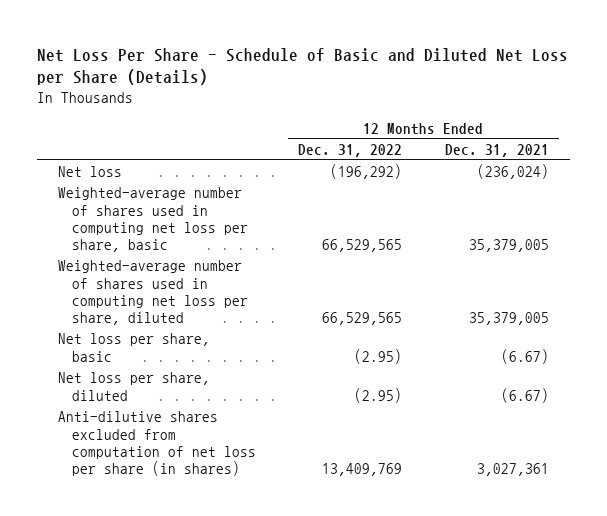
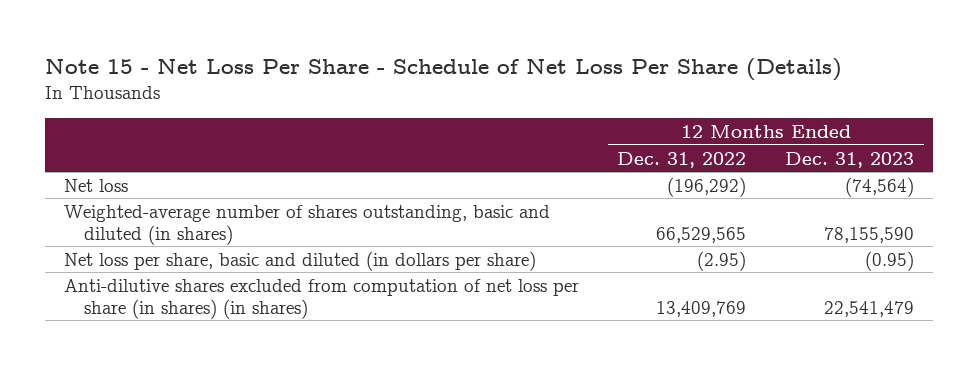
[36,47,568,86] Net Loss Per Share - Schedule of Basic and Diluted Net Loss per Share (Details) -> [44,57,842,81] Note 15 - Net Loss Per Share - Schedule of Net Loss Per Share (Details)
[444,144,549,158] Dec. 31, 2021 -> none
none -> [785,151,915,168] Dec. 31, 2023
[57,260,248,325] Weighted-average number of shares used in computing net loss per share, diluted -> none
[57,372,210,401] Net loss per share, diluted -> none
[57,187,248,252] Weighted-average number of shares used in computing net loss per share, basic -> [63,204,550,245] Weighted-average number of shares outstanding, basic and diluted (in shares)
[57,333,210,362] Net loss per share, basic -> [63,250,536,271] Net loss per share, basic and diluted (in dollars per share)
[57,411,256,476] Anti-dilutive shares excluded from computation of net loss per share (in shares) -> [63,278,579,319] Anti-dilutive shares excluded from computation of net loss per share (in shares) (in shares)

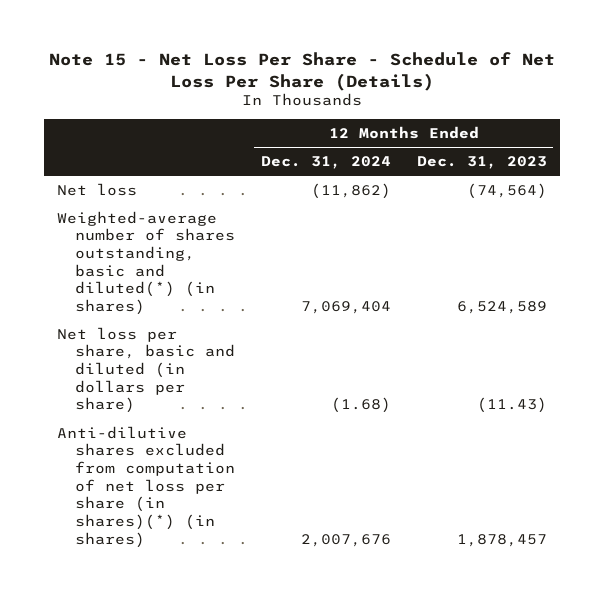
[617,151,747,168] Dec. 31, 2022 -> none
none -> [260,155,391,169] Dec. 31, 2024
[63,204,550,245] Weighted-average number of shares outstanding, basic and diluted (in shares) -> [56,210,235,316] Weighted-average number of shares outstanding, basic and diluted(*) (in shares)
[824,226,915,243] 78,155,590 -> [456,301,547,315] 6,524,589
[865,250,915,271] (0.95) -> [476,397,547,414] (11.43)
[63,278,579,319] Anti-dilutive shares excluded from computation of net loss per share (in shares) (in shares) -> [56,425,235,548] Anti-dilutive shares excluded from computation of net loss per share (in shares)(*) (in shares)
[824,300,915,317] 22,541,479 -> [456,533,547,547] 1,878,457

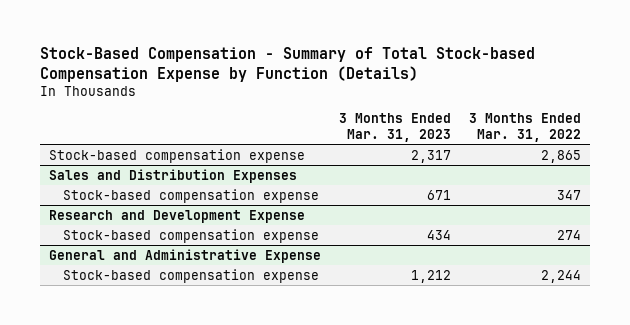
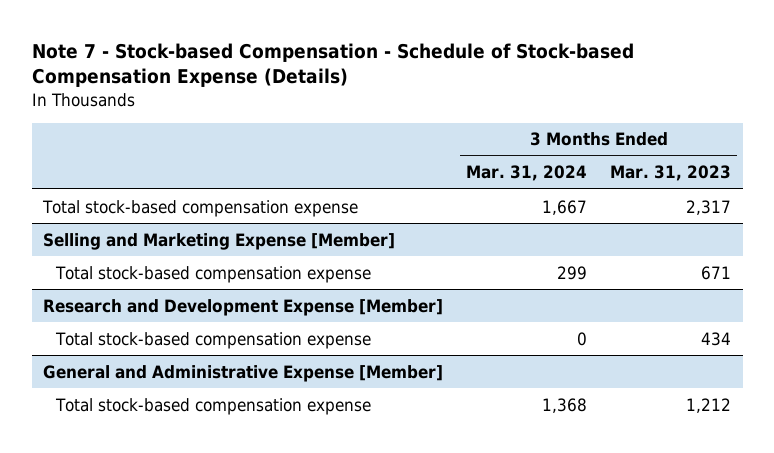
[39,47,535,82] Stock-Based Compensation - Summary of Total Stock-based Compensation Expense by Function (Details) -> [31,42,634,88] Note 7 - Stock-based Compensation - Schedule of Stock-based Compensation Expense (Details)
[469,112,582,142] 3 Months Ended Mar. 31, 2022 -> none
none -> [466,165,588,182] Mar. 31, 2024
[48,168,297,183] Sales and Distribution Expenses -> none
[48,148,305,163] Stock-based compensation expense -> [42,199,359,217] Total stock-based compensation expense
none -> [43,232,396,250] Selling and Marketing Expense [Member]
[62,188,319,203] Stock-based compensation expense -> [54,265,371,283] Total stock-based compensation expense
[48,209,305,223] Research and Development Expense -> [43,298,444,316] Research and Development Expense [Member]
[62,228,319,243] Stock-based compensation expense -> [54,331,371,349] Total stock-based compensation expense
[48,248,321,263] General and Administrative Expense -> [43,364,444,382] General and Administrative Expense [Member]
[62,268,319,283] Stock-based compensation expense -> [54,397,371,415] Total stock-based compensation expense

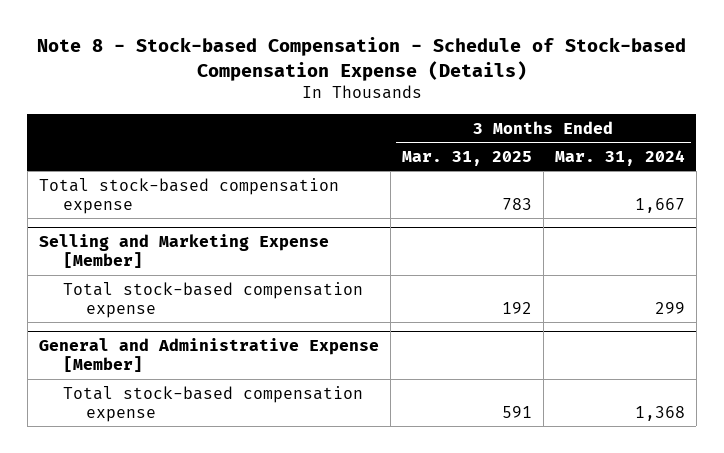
[31,42,634,88] Note 7 - Stock-based Compensation - Schedule of Stock-based Compensation Expense (Details) -> [36,36,686,81] Note 8 - Stock-based Compensation - Schedule of Stock-based Compensation Expense (Details)
[610,165,732,182] Mar. 31, 2023 -> none
none -> [401,150,532,166] Mar. 31, 2025
[43,298,444,316] Research and Development Expense [Member] -> none
[54,331,371,349] Total stock-based compensation expense -> none

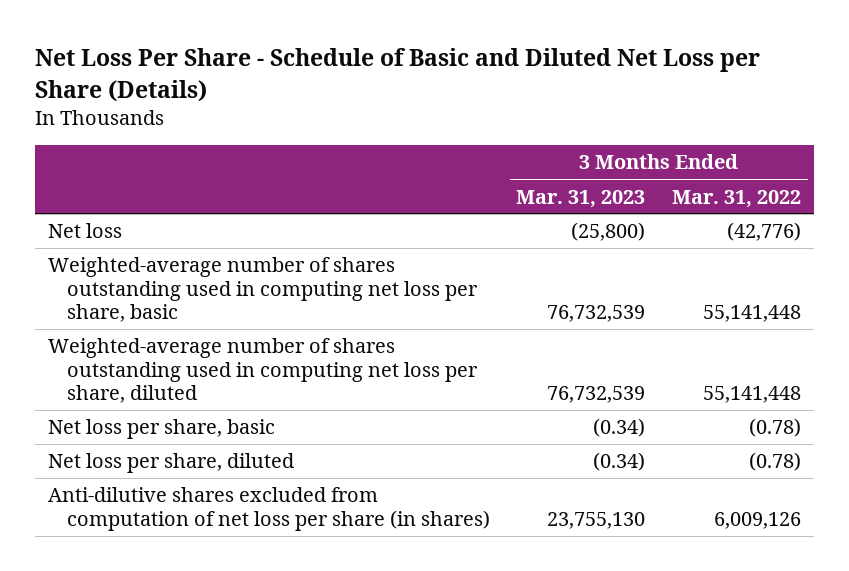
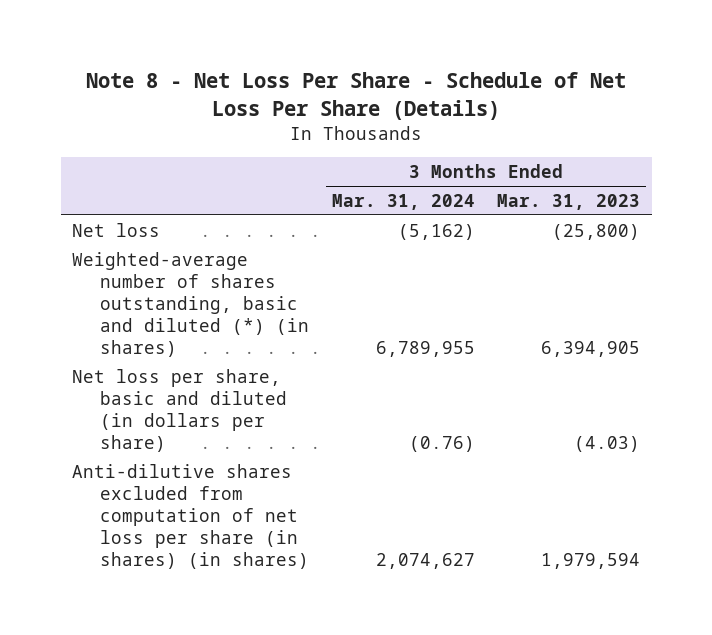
[35,48,761,102] Net Loss Per Share - Schedule of Basic and Diluted Net Loss per Share (Details) -> [86,72,627,120] Note 8 - Net Loss Per Share - Schedule of Net Loss Per Share (Details)
[671,189,801,208] Mar. 31, 2022 -> none
none -> [331,193,475,210] Mar. 31, 2024
[48,338,479,404] Weighted-average number of shares outstanding used in computing net loss per share, diluted -> none
[48,453,295,474] Net loss per share, diluted -> none
[48,257,479,323] Weighted-average number of shares outstanding used in computing net loss per share, basic -> [71,251,310,358] Weighted-average number of shares outstanding, basic and diluted (*) (in shares)
[547,305,646,323] 76,732,539 -> [541,341,641,358] 6,394,905
[48,419,276,440] Net loss per share, basic -> [71,368,288,453] Net loss per share, basic and diluted (in dollars per share)
[593,418,646,438] (0.34) -> [574,436,641,453] (4.03)
[48,487,491,531] Anti-dilutive shares excluded from computation of net loss per share (in shares) -> [71,463,310,570] Anti-dilutive shares excluded from computation of net loss per share (in shares) (in shares)
[547,511,646,529] 23,755,130 -> [541,553,641,570] 1,979,594

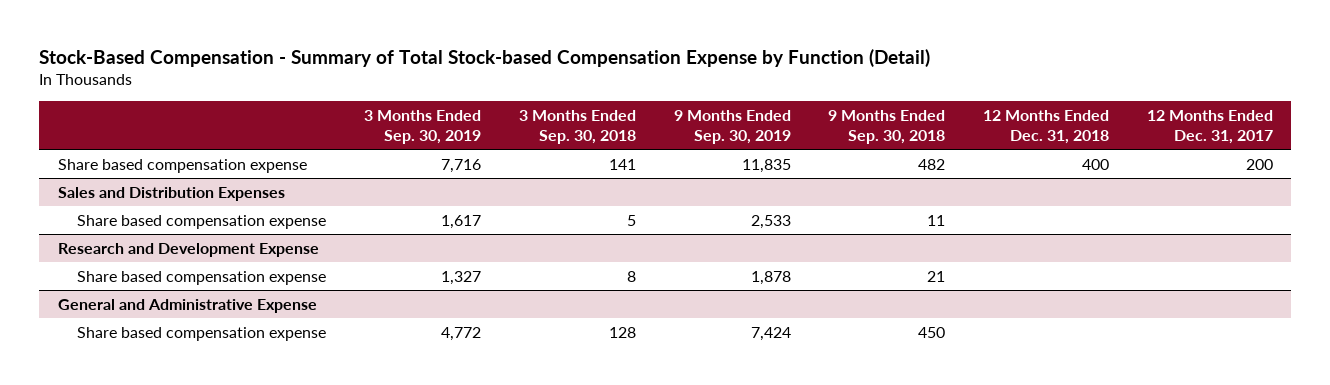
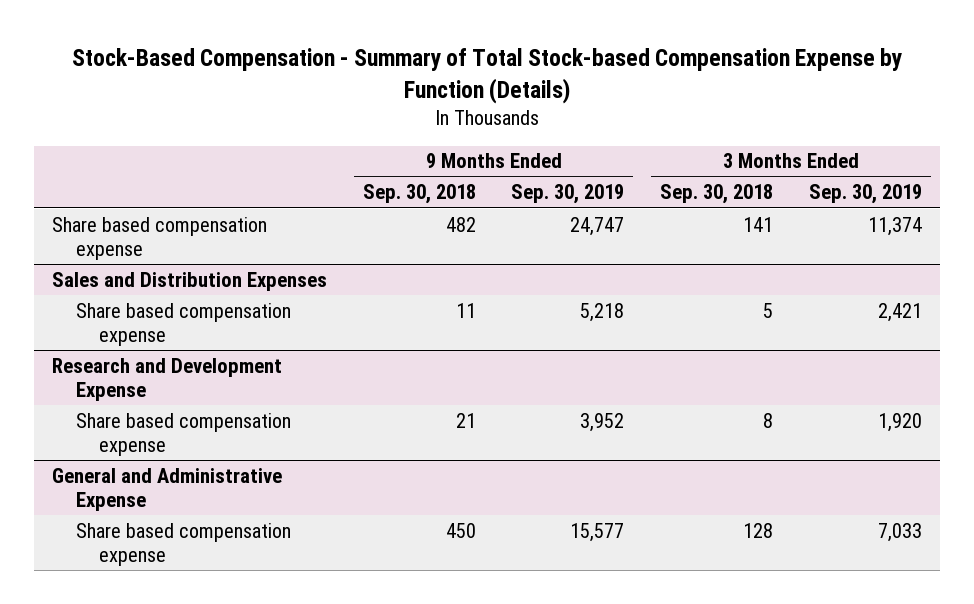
[38,48,930,67] Stock-Based Compensation - Summary of Total Stock-based Compensation Expense by Function (Detail) -> [71,47,902,104] Stock-Based Compensation - Summary of Total Stock-based Compensation Expense by Function (Details)
[982,109,1109,145] 12 Months Ended Dec. 31, 2018 -> none
[1146,109,1273,145] 12 Months Ended Dec. 31, 2017 -> none
[441,158,482,173] 7,716 -> [867,216,922,236] 11,374
[741,158,791,173] 11,835 -> [570,216,625,236] 24,747
[441,214,482,229] 1,617 -> [877,302,922,322] 2,421
[750,214,791,229] 2,533 -> [580,302,625,322] 5,218
[441,270,482,285] 1,327 -> [877,412,922,432] 1,920
[750,270,791,285] 1,878 -> [580,412,625,432] 3,952
[441,326,482,341] 4,772 -> [877,522,922,542] 7,033
[750,326,791,341] 7,424 -> [570,522,625,542] 15,577

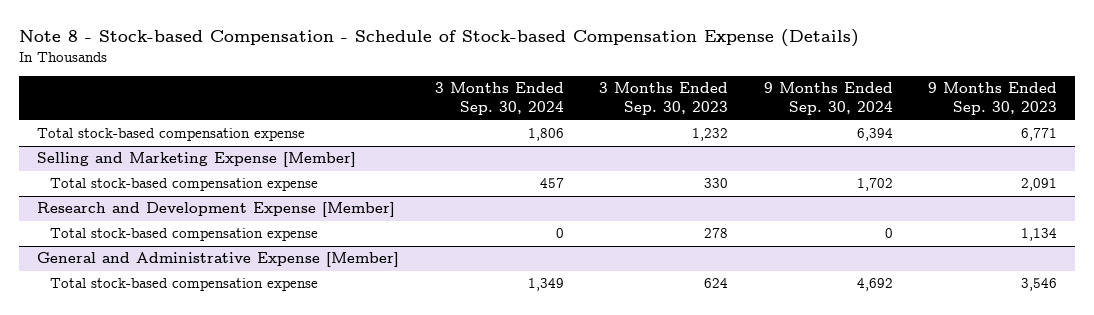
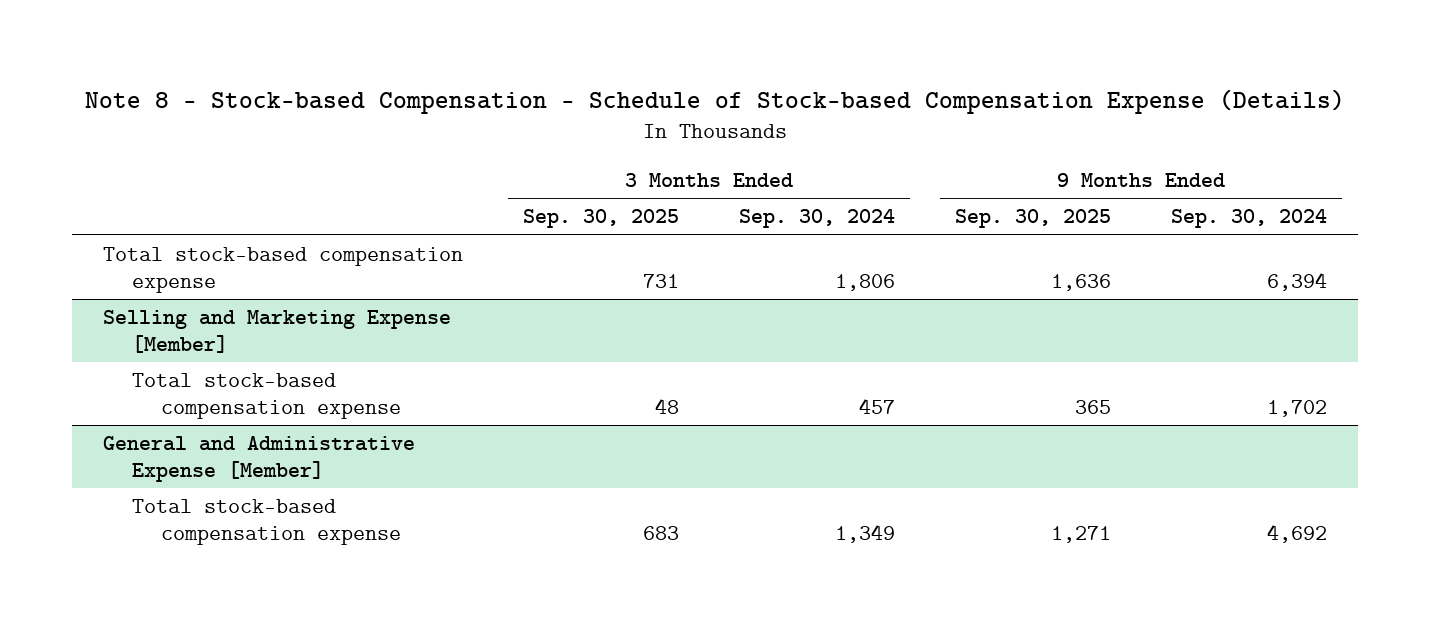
[599,82,729,116] 3 Months Ended Sep. 30, 2023 -> none
[928,82,1058,116] 9 Months Ended Sep. 30, 2023 -> none
none -> [522,209,679,229] Sep. 30, 2025
none -> [955,209,1112,229] Sep. 30, 2025
[37,202,396,218] Research and Development Expense [Member] -> none
[49,228,318,242] Total stock-based compensation expense -> none

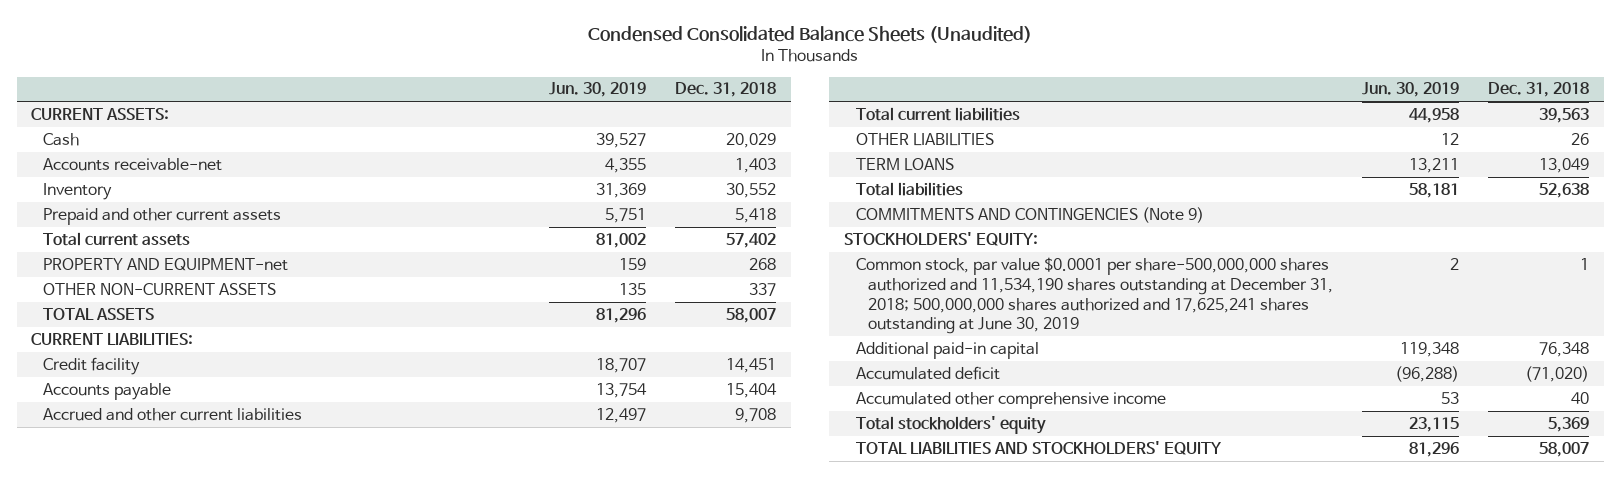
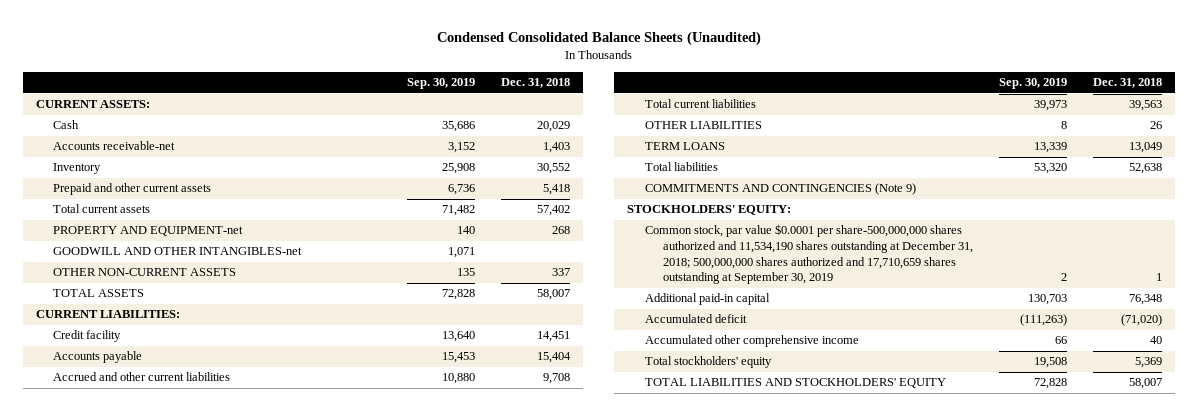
[549,82,647,98] Jun. 30, 2019 -> none
none -> [407,78,476,90] Sep. 30, 2019
none -> [53,247,303,256] GOODWILL AND OTHER INTANGIBLES-net
[855,256,1333,335] Common stock, par value $0.0001 per share-500,000,000 shares authorized and 11,534,190 shares outstanding at December 31, 2018; 500,000,000 shares authorized and 17,625,241 shares outstanding at June 30, 2019 -> [645,224,973,285] Common stock, par value $0.0001 per share-500,000,000 shares authorized and 11,534,190 shares outstanding at December 31, 2018; 500,000,000 shares authorized and 17,710,659 shares outstanding at September 30, 2019

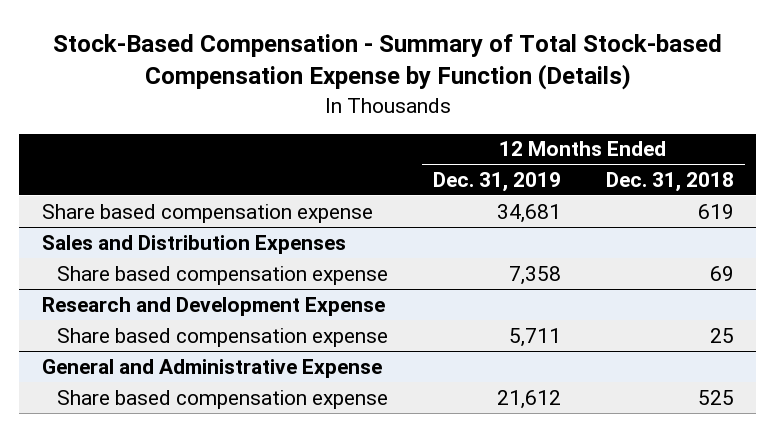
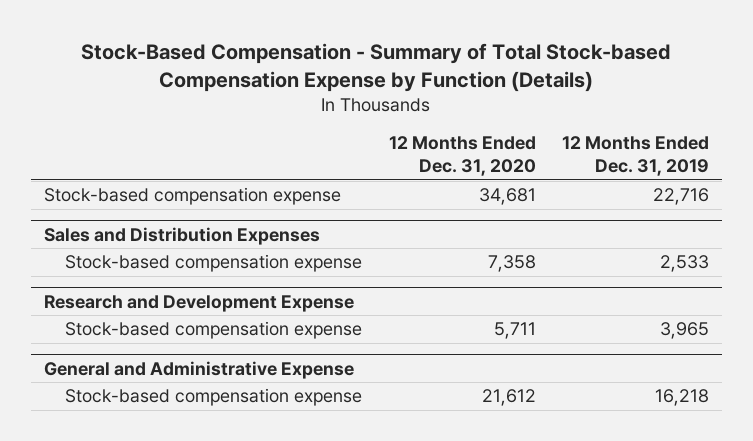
[605,171,734,192] Dec. 31, 2018 -> none
none -> [388,136,536,177] 12 Months Ended Dec. 31, 2020
[41,203,373,223] Share based compensation expense -> [44,187,342,206] Stock-based compensation expense
[496,203,561,223] 34,681 -> [652,188,709,206] 22,716
[57,265,389,285] Share based compensation expense -> [65,254,363,273] Stock-based compensation expense
[508,265,561,285] 7,358 -> [659,255,709,273] 2,533
[57,327,389,347] Share based compensation expense -> [65,321,363,340] Stock-based compensation expense
[508,327,561,347] 5,711 -> [659,322,709,340] 3,965
[57,389,389,409] Share based compensation expense -> [65,388,363,407] Stock-based compensation expense
[496,389,561,409] 21,612 -> [654,389,709,407] 16,218

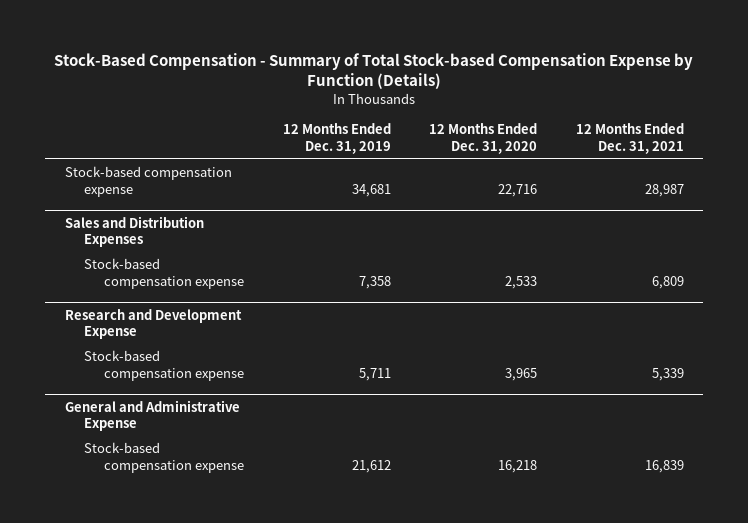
none -> [575,123,684,154] 12 Months Ended Dec. 31, 2021
[478,188,536,206] 34,681 -> [498,184,538,198] 22,716
[652,188,709,206] 22,716 -> [351,184,391,198] 34,681
[487,255,536,273] 7,358 -> [505,276,538,290] 2,533
[659,255,709,273] 2,533 -> [358,276,391,290] 7,358
[493,322,536,340] 5,711 -> [505,368,538,382] 3,965
[659,322,709,340] 3,965 -> [358,368,391,382] 5,711
[481,389,536,407] 21,612 -> [498,460,538,474] 16,218
[654,389,709,407] 16,218 -> [351,460,391,474] 21,612

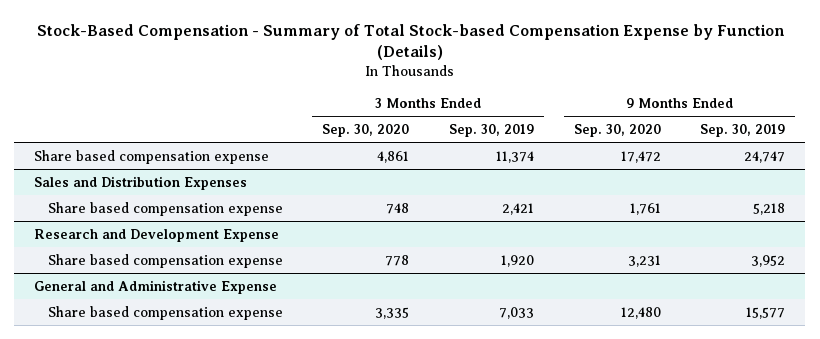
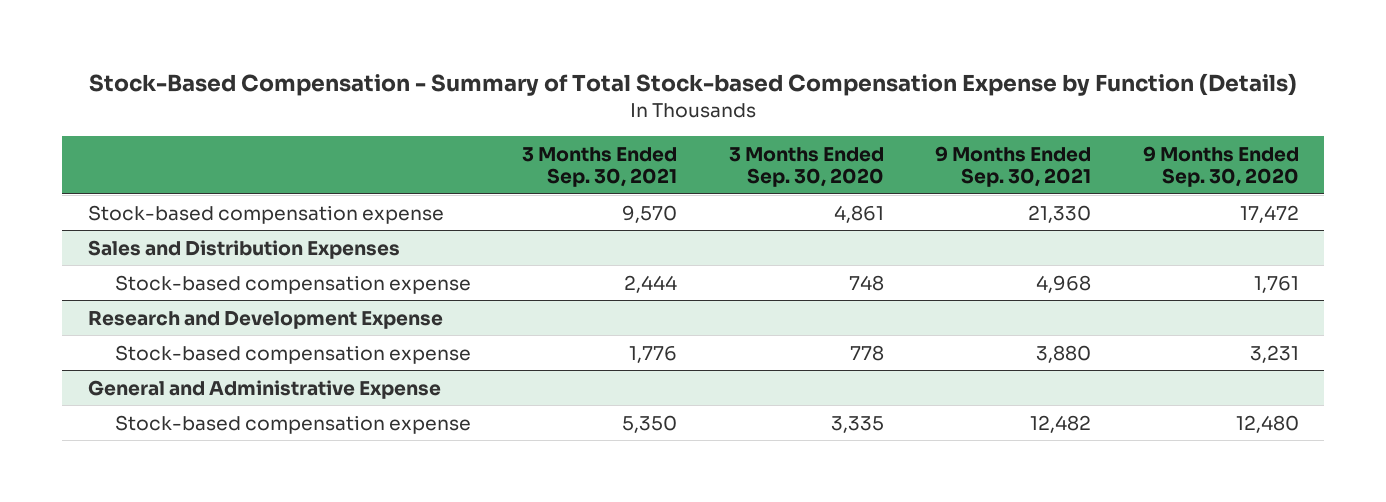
[448,123,534,137] Sep. 30, 2019 -> none
[700,123,786,137] Sep. 30, 2019 -> none
none -> [522,146,678,188] 3 Months Ended Sep. 30, 2021
none -> [935,145,1092,188] 9 Months Ended Sep. 30, 2021
[34,149,270,164] Share based compensation expense -> [87,204,444,224] Stock-based compensation expense
[47,201,283,216] Share based compensation expense -> [114,274,471,294] Stock-based compensation expense
[47,253,283,268] Share based compensation expense -> [114,344,471,364] Stock-based compensation expense
[47,305,283,320] Share based compensation expense -> [114,414,471,434] Stock-based compensation expense

